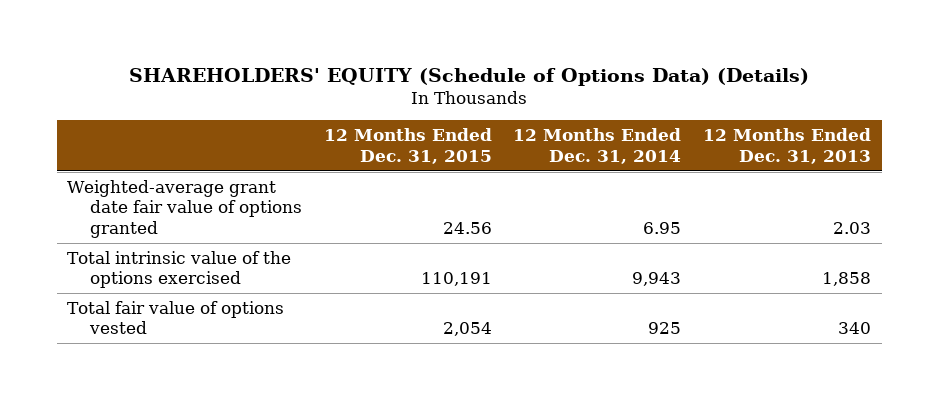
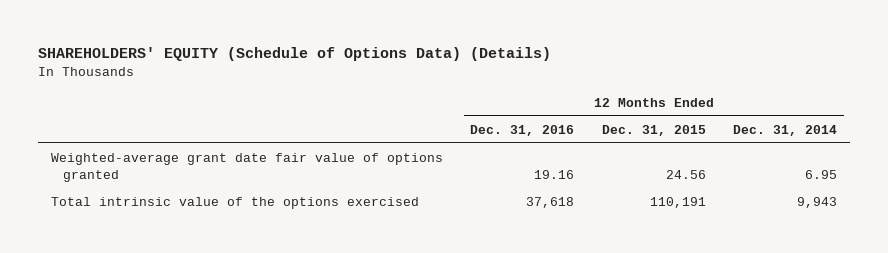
[703,128,872,164] 12 Months Ended Dec. 31, 2013 -> none
none -> [470,124,575,136] Dec. 31, 2016
[67,300,285,335] Total fair value of options vested -> none

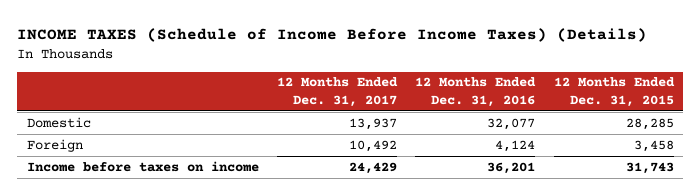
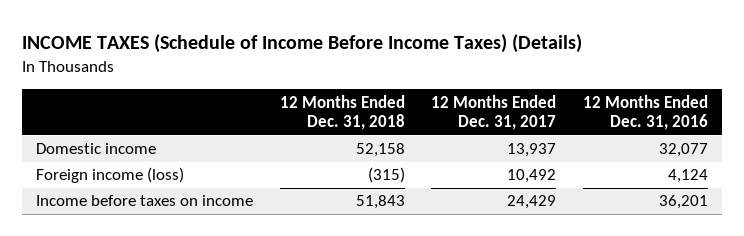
[553,77,675,108] 12 Months Ended Dec. 31, 2015 -> none
none -> [279,94,405,131] 12 Months Ended Dec. 31, 2018
[26,116,91,128] Domestic -> [35,143,156,155] Domestic income
[26,138,83,152] Foreign -> [35,167,184,184] Foreign income (loss)

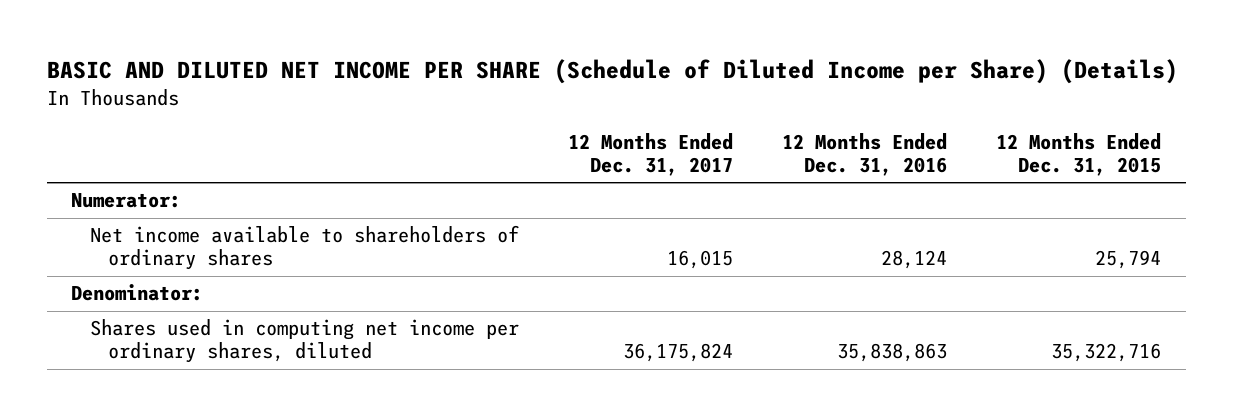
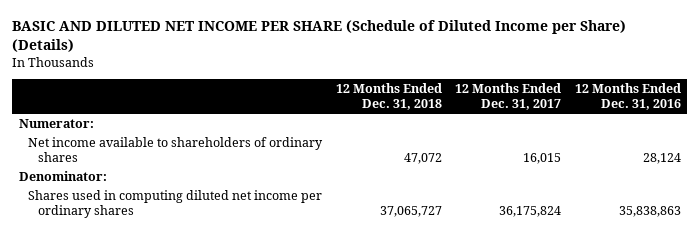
[996,132,1162,176] 12 Months Ended Dec. 31, 2015 -> none
none -> [335,83,442,110] 12 Months Ended Dec. 31, 2018
[89,319,519,364] Shares used in computing net income per ordinary shares, diluted -> [28,190,323,218] Shares used in computing diluted net income per ordinary shares

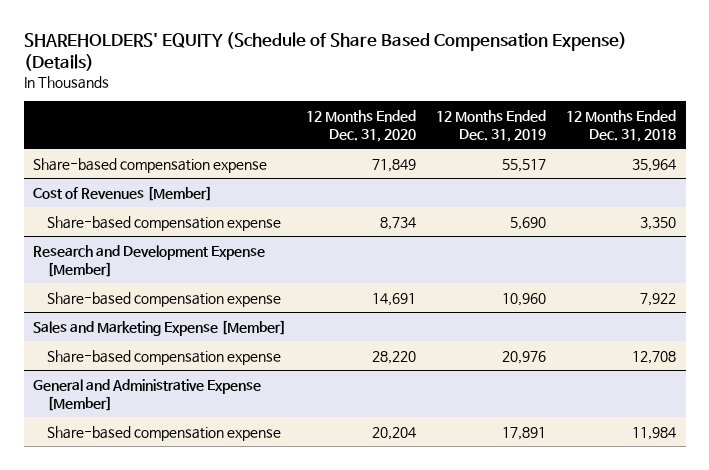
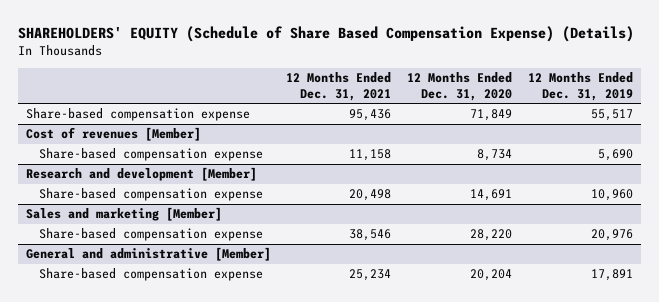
[565,109,676,142] 12 Months Ended Dec. 31, 2018 -> none
none -> [286,72,392,101] 12 Months Ended Dec. 31, 2021
[33,185,213,201] Cost of Revenues [Member] -> [25,127,201,142] Cost of revenues [Member]
[33,244,266,277] Research and Development Expense [Member] -> [25,167,257,182] Research and development [Member]
[33,319,287,336] Sales and Marketing Expense [Member] -> [25,207,222,222] Sales and marketing [Member]
[33,378,262,411] General and Administrative Expense [Member] -> [25,247,271,262] General and administrative [Member]

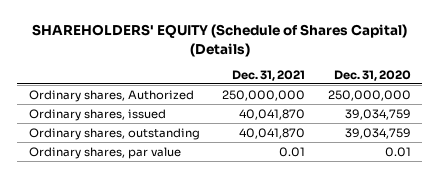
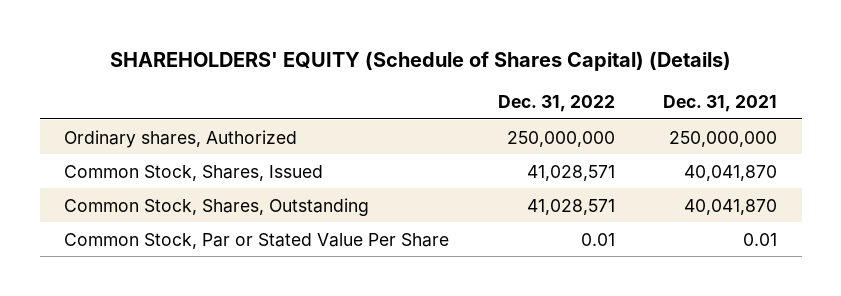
[333,69,411,81] Dec. 31, 2020 -> none
none -> [497,95,615,113] Dec. 31, 2022
[28,108,166,121] Ordinary shares, issued -> [63,164,323,181] Common Stock, Shares, Issued
[28,127,200,140] Ordinary shares, outstanding -> [63,197,369,216] Common Stock, Shares, Outstanding
[28,146,181,159] Ordinary shares, par value -> [63,232,449,249] Common Stock, Par or Stated Value Per Share

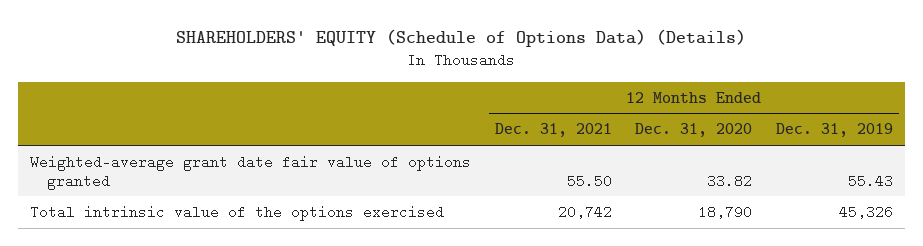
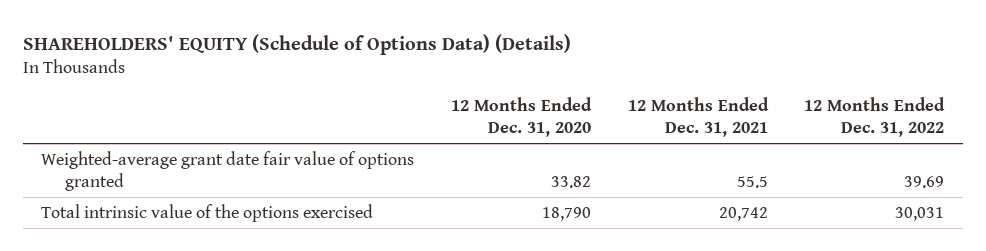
[776,123,894,138] Dec. 31, 2019 -> none
none -> [804,97,946,138] 12 Months Ended Dec. 31, 2022
[566,173,612,188] 55.50 -> [736,175,768,188] 55.5

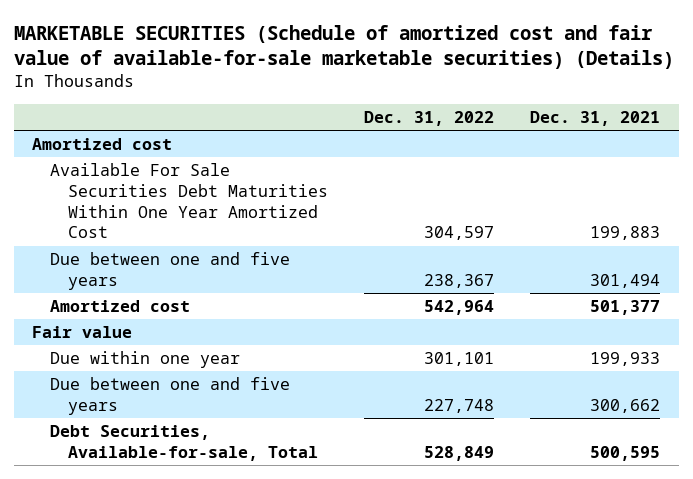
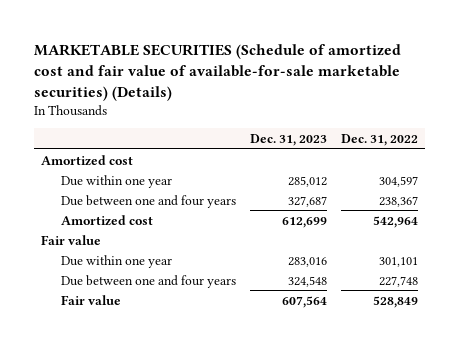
[530,110,661,126] Dec. 31, 2021 -> none
none -> [249,133,327,146] Dec. 31, 2023
[50,163,328,239] Available For Sale Securities Debt Maturities Within One Year Amortized Cost -> [60,174,172,188] Due within one year
[50,252,291,290] Due between one and five years -> [60,194,236,208] Due between one and four years
[50,377,291,415] Due between one and five years -> [60,274,236,288] Due between one and four years
[50,425,318,461] Debt Securities, Available-for-sale, Total -> [60,294,121,305] Fair value

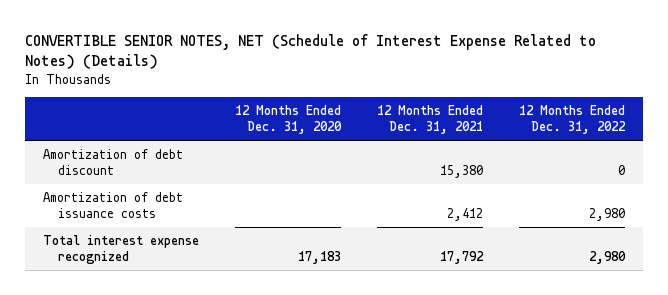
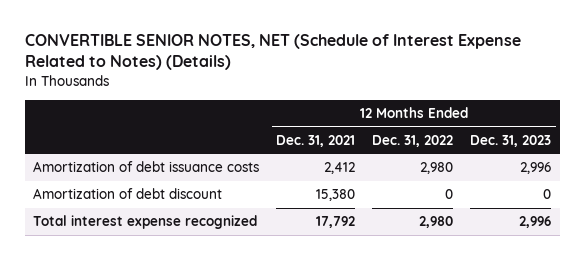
[235,105,343,135] 12 Months Ended Dec. 31, 2020 -> none
none -> [470,134,552,147] Dec. 31, 2023
[43,148,184,176] Amortization of debt discount -> [33,188,223,200] Amortization of debt discount

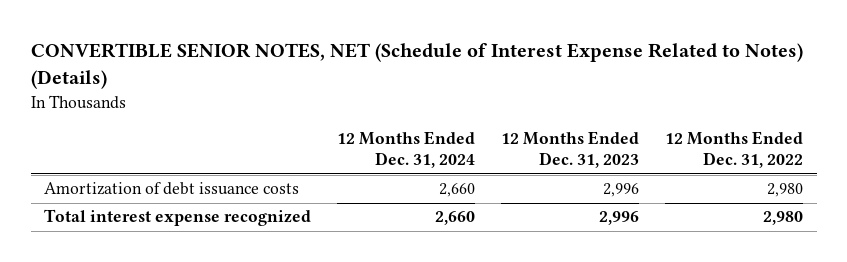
[276,134,356,147] Dec. 31, 2021 -> none
none -> [336,131,475,169] 12 Months Ended Dec. 31, 2024
[33,188,223,200] Amortization of debt discount -> none

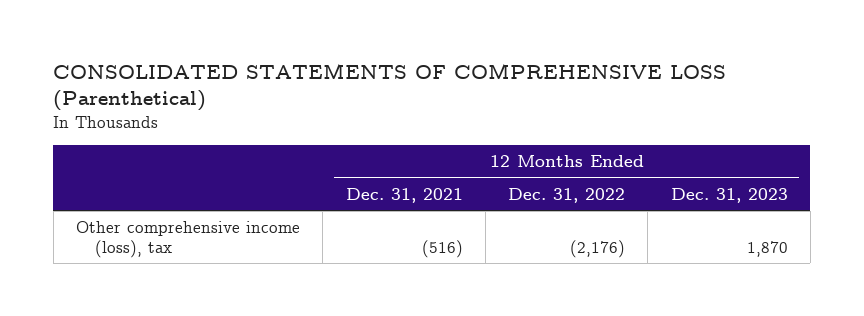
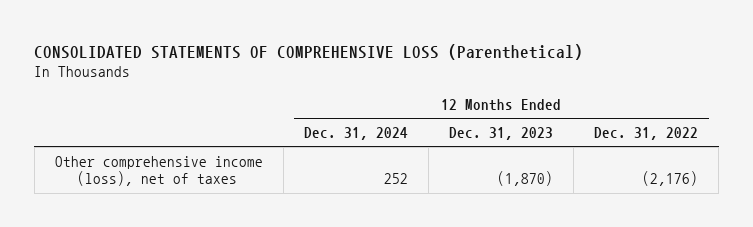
[345,187,463,203] Dec. 31, 2021 -> none
none -> [304,126,409,140] Dec. 31, 2024
[76,221,301,258] Other comprehensive income (loss), tax -> [54,155,263,187] Other comprehensive income (loss), net of taxes
[746,240,788,257] 1,870 -> [497,171,554,187] (1,870)

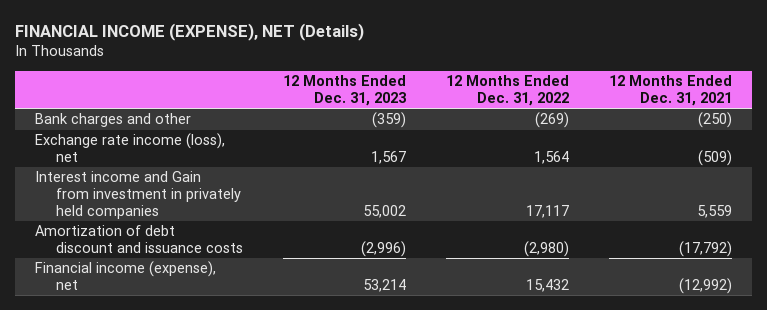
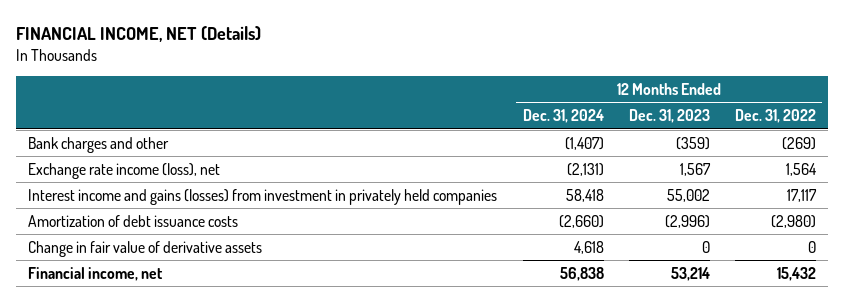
[14,23,364,42] FINANCIAL INCOME (EXPENSE), NET (Details) -> [15,25,261,42] FINANCIAL INCOME, NET (Details)
[609,75,733,106] 12 Months Ended Dec. 31, 2021 -> none
none -> [522,109,604,124] Dec. 31, 2024
[34,171,241,219] Interest income and Gain from investment in privately held companies -> [28,188,498,205] Interest income and gains (losses) from investment in privately held companies
[34,225,243,254] Amortization of debt discount and issuance costs -> [28,214,239,227] Amortization of debt issuance costs
none -> [28,240,263,257] Change in fair value of derivative assets
[34,261,216,291] Financial income (expense), net -> [28,266,164,281] Financial income, net

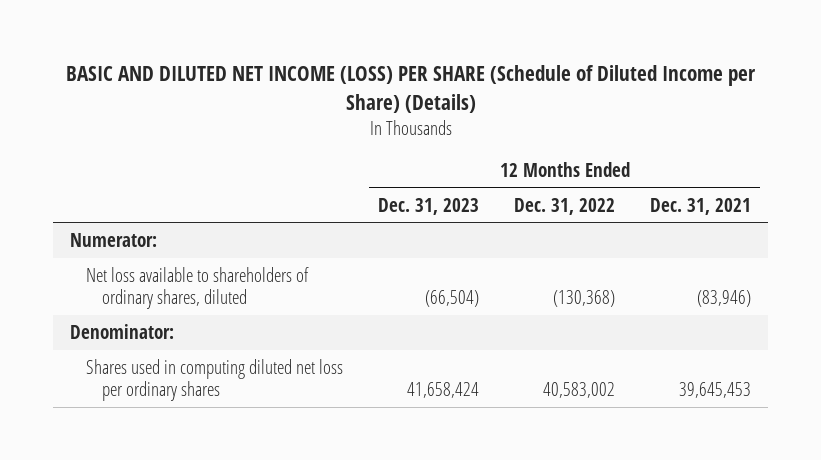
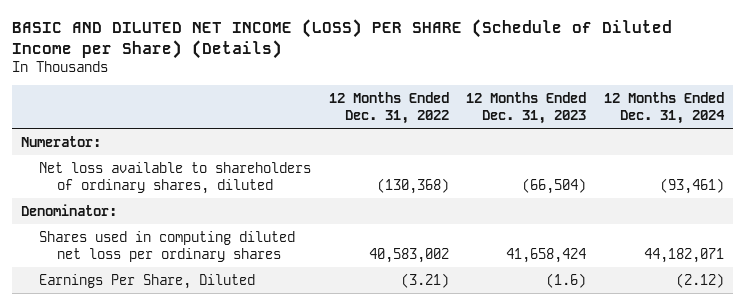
[649,197,751,215] Dec. 31, 2021 -> none
none -> [603,91,725,124] 12 Months Ended Dec. 31, 2024
none -> [39,273,256,289] Earnings Per Share, Diluted

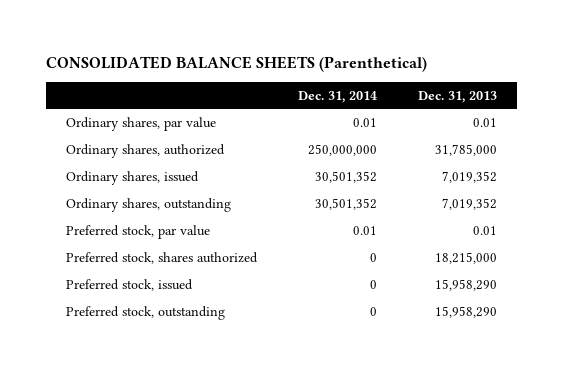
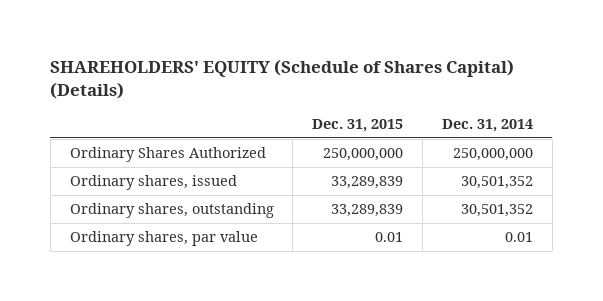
[45,55,427,72] CONSOLIDATED BALANCE SHEETS (Parenthetical) -> [50,59,515,99] SHAREHOLDERS' EQUITY (Schedule of Shares Capital) (Details)
[417,90,497,103] Dec. 31, 2013 -> none
none -> [312,119,404,133] Dec. 31, 2015
[66,143,226,158] Ordinary shares, authorized -> [69,147,266,163] Ordinary Shares Authorized
[66,224,211,239] Preferred stock, par value -> none
[66,251,259,264] Preferred stock, shares authorized -> none
[66,278,194,291] Preferred stock, issued -> none
[66,305,226,320] Preferred stock, outstanding -> none
[66,116,217,131] Ordinary shares, par value -> [69,231,258,247] Ordinary shares, par value

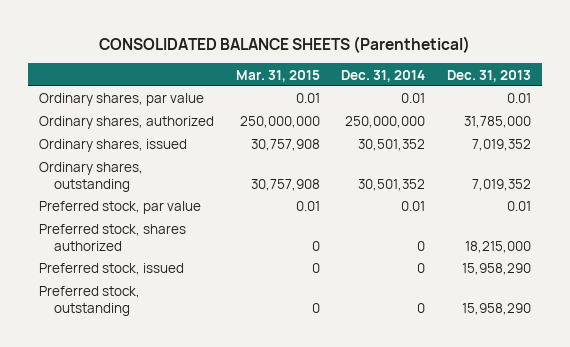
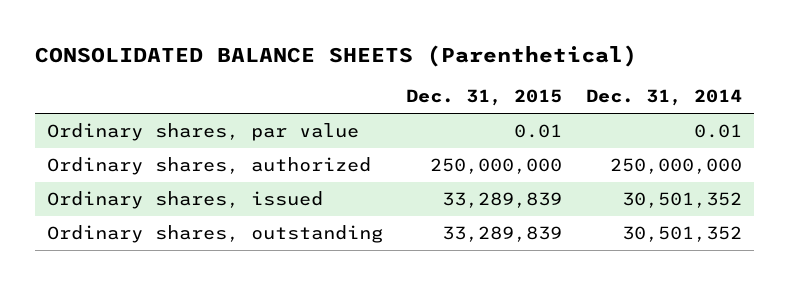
[235,69,320,82] Mar. 31, 2015 -> none
[446,69,531,82] Dec. 31, 2013 -> none
none -> [406,89,563,107] Dec. 31, 2015
[39,201,202,215] Preferred stock, par value -> none
[39,224,187,251] Preferred stock, shares authorized -> none
[39,263,185,276] Preferred stock, issued -> none
[39,286,141,316] Preferred stock, outstanding -> none

